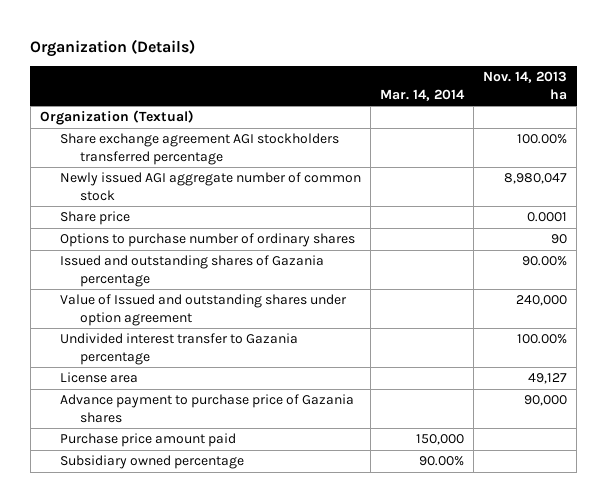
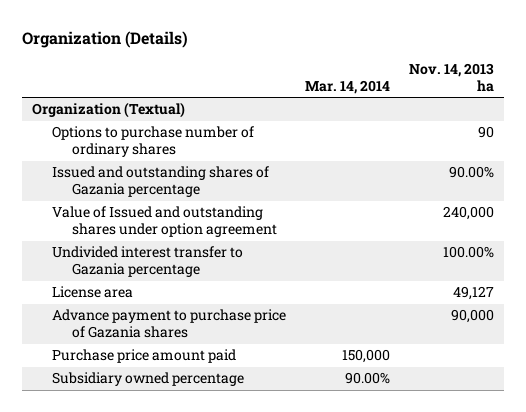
[59,133,339,165] Share exchange agreement AGI stockholders transferred percentage -> none
[59,172,361,201] Newly issued AGI aggregate number of common stock -> none
[59,211,130,226] Share price -> none

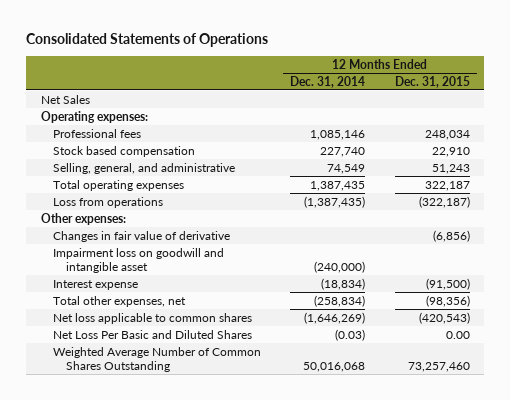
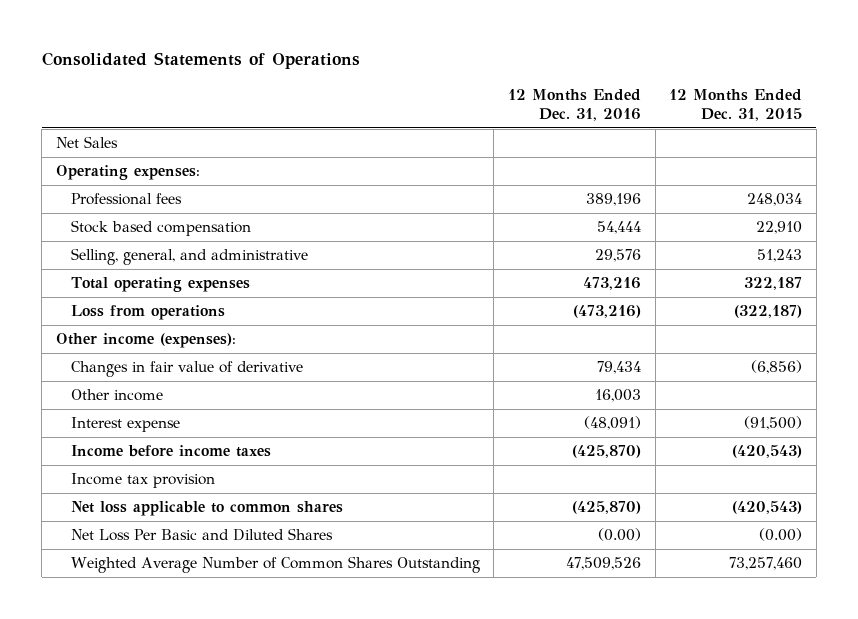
[290,75,366,88] Dec. 31, 2014 -> none
none -> [508,89,642,122] 12 Months Ended Dec. 31, 2016
[40,212,126,225] Other expenses: -> [55,333,236,349] Other income (expenses):
[53,247,225,273] Impairment loss on goodwill and intangible asset -> none
none -> [70,389,163,402] Other income
[53,295,187,307] Total other expenses, net -> none
none -> [70,445,271,458] Income before income taxes
none -> [70,473,215,489] Income tax provision
[445,330,470,339] 0.00 -> [759,528,803,542] (0.00)

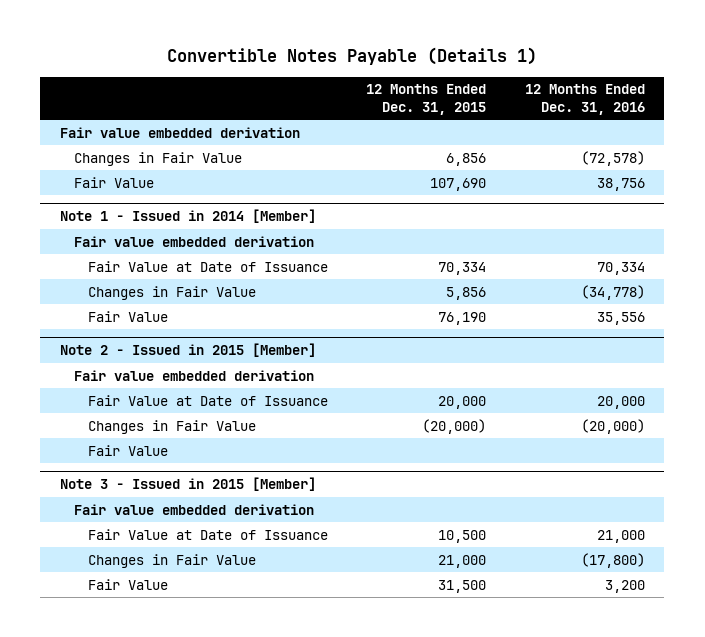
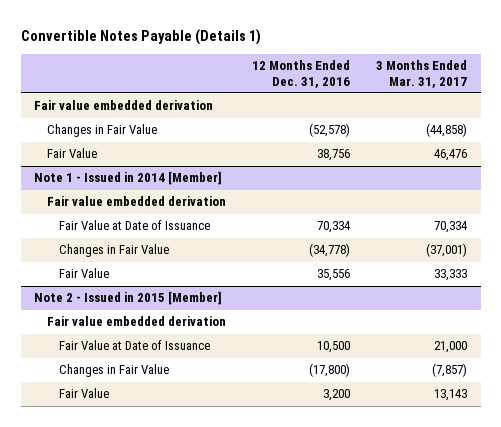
[366,84,487,115] 12 Months Ended Dec. 31, 2015 -> none
none -> [376,60,468,88] 3 Months Ended Mar. 31, 2017
[581,150,646,166] (72,578) -> [309,123,351,138] (52,578)
[87,419,256,434] Changes in Fair Value -> none
[87,444,168,456] Fair Value -> none
[59,477,316,492] Note 3 - Issued in 2015 [Member] -> none
[73,503,314,515] Fair value embedded derivation -> none
[87,528,328,540] Fair Value at Date of Issuance -> none
[597,395,646,409] 20,000 -> [317,341,351,354] 10,500

